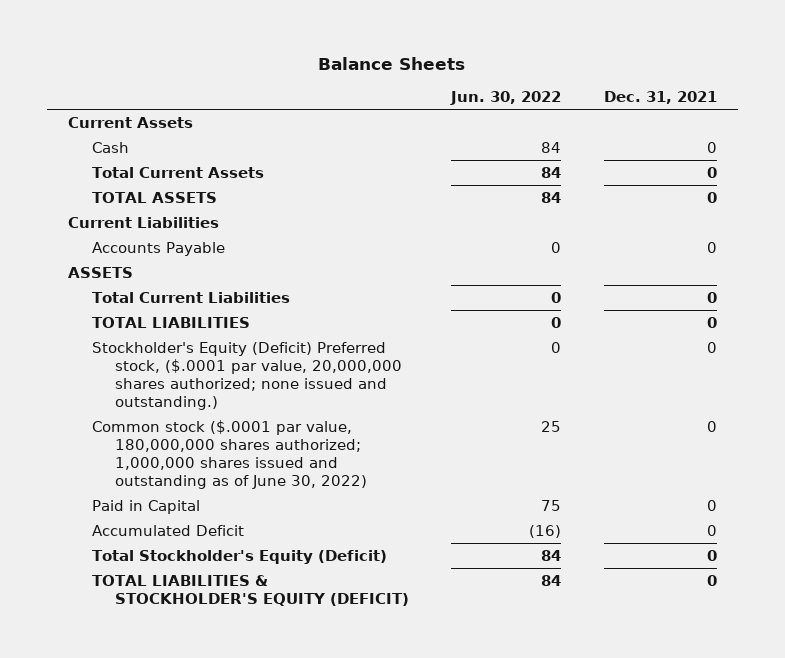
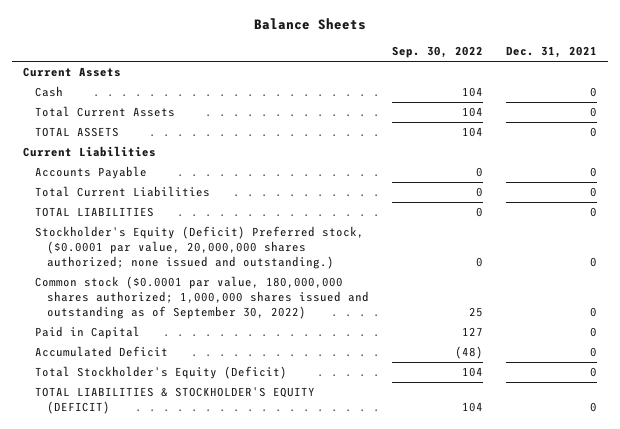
[450,91,562,106] Jun. 30, 2022 -> none
none -> [391,46,483,59] Sep. 30, 2022
[68,266,134,278] ASSETS -> none
[91,341,403,411] Stockholder's Equity (Deficit) Preferred stock, ($.0001 par value, 20,000,000 shares authorized; none issued and outstanding.) -> [34,226,364,269] Stockholder's Equity (Deficit) Preferred stock, ($0.0001 par value, 20,000,000 shares authorized; none issued and outstanding.)
[91,419,368,490] Common stock ($.0001 par value, 180,000,000 shares authorized; 1,000,000 shares issued and outstanding as of June 30, 2022) -> [34,276,369,319] Common stock ($0.0001 par value, 180,000,000 shares authorized; 1,000,000 shares issued and outstanding as of September 30, 2022)

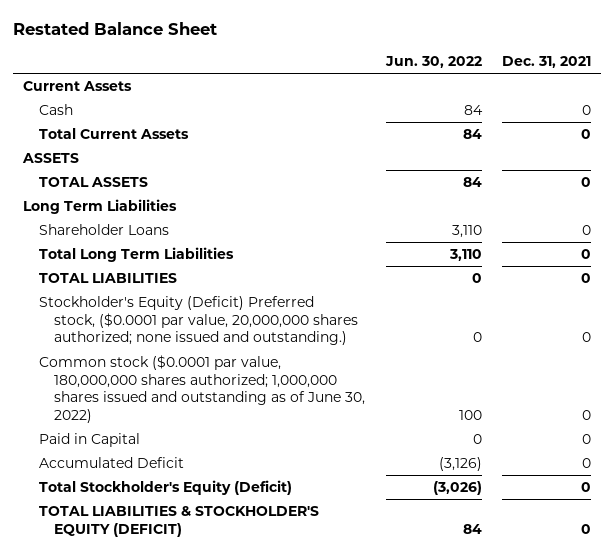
[253,18,366,31] Balance Sheets -> [12,21,217,35] Restated Balance Sheet
[391,46,483,59] Sep. 30, 2022 -> none
none -> [384,55,482,68] Jun. 30, 2022
none -> [21,153,79,164] ASSETS
[23,146,157,158] Current Liabilities -> none
[34,166,147,180] Accounts Payable -> none
[34,186,210,198] Total Current Liabilities -> none
none -> [22,199,177,215] Long Term Liabilities
none -> [38,224,169,236] Shareholder Loans
none -> [38,247,234,263] Total Long Term Liabilities
[34,276,369,319] Common stock ($0.0001 par value, 180,000,000 shares authorized; 1,000,000 shares issued and outstanding as of September 30, 2022) -> [38,355,366,424] Common stock ($0.0001 par value, 180,000,000 shares authorized; 1,000,000 shares issued and outstanding as of June 30, 2022)

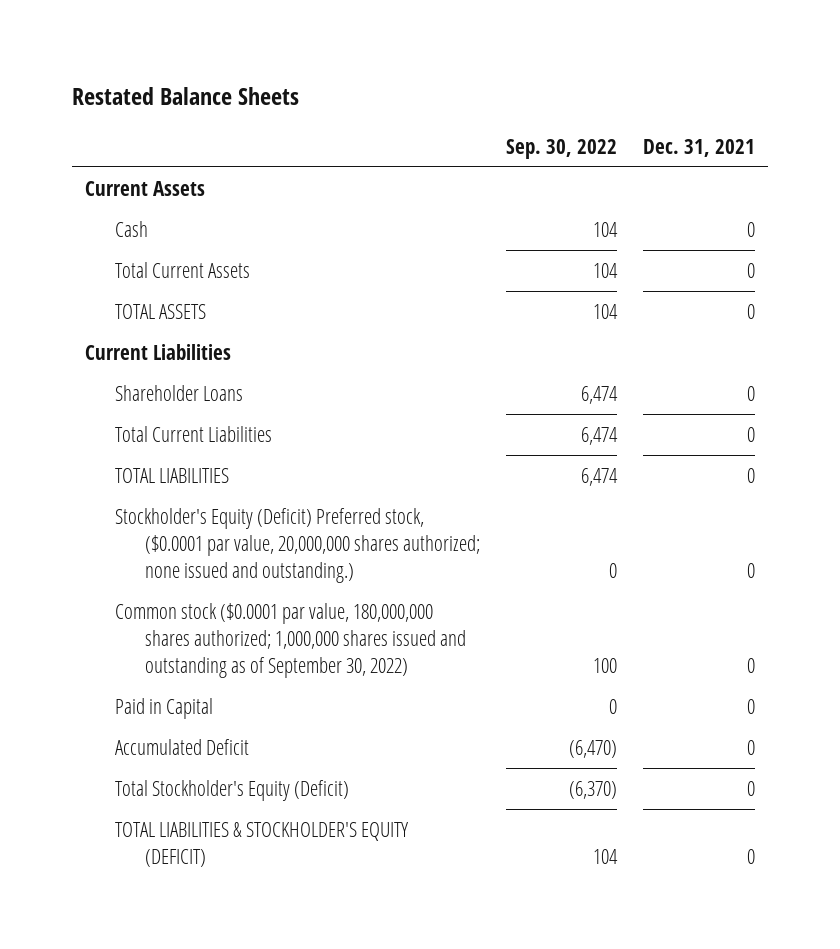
[12,21,217,35] Restated Balance Sheet -> [72,86,300,105] Restated Balance Sheets
[384,55,482,68] Jun. 30, 2022 -> none
none -> [505,138,617,159] Sep. 30, 2022
[21,153,79,164] ASSETS -> none
[22,199,177,215] Long Term Liabilities -> none
none -> [85,343,232,360] Current Liabilities
[38,247,234,263] Total Long Term Liabilities -> none
none -> [115,425,273,442] Total Current Liabilities
[38,355,366,424] Common stock ($0.0001 par value, 180,000,000 shares authorized; 1,000,000 shares issued and outstanding as of June 30, 2022) -> [115,602,466,679] Common stock ($0.0001 par value, 180,000,000 shares authorized; 1,000,000 shares issued and outstanding as of September 30, 2022)

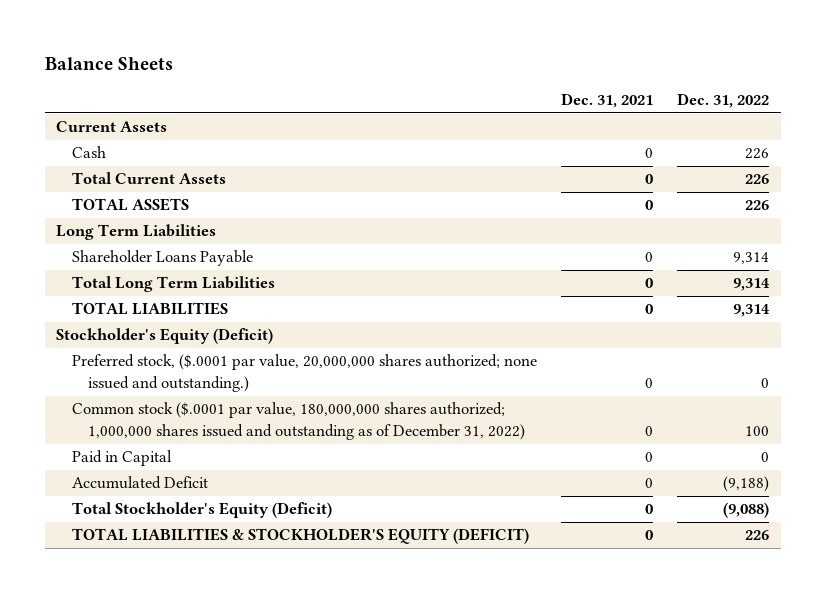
[72,86,300,105] Restated Balance Sheets -> [44,57,173,71] Balance Sheets
[505,138,617,159] Sep. 30, 2022 -> none
none -> [676,93,769,109] Dec. 31, 2022
[85,343,232,360] Current Liabilities -> none
[115,425,273,442] Total Current Liabilities -> none
none -> [56,224,217,241] Long Term Liabilities
[115,384,244,401] Shareholder Loans -> [72,250,254,267] Shareholder Loans Payable
none -> [72,276,276,293] Total Long Term Liabilities
none -> [56,328,274,345] Stockholder's Equity (Deficit)
[115,507,480,584] Stockholder's Equity (Deficit) Preferred stock, ($0.0001 par value, 20,000,000 shares authorized; none issued and outstanding.) -> [72,354,538,392] Preferred stock, ($.0001 par value, 20,000,000 shares authorized; none issued and outstanding.)
[115,602,466,679] Common stock ($0.0001 par value, 180,000,000 shares authorized; 1,000,000 shares issued and outstanding as of September 30, 2022) -> [72,402,525,440] Common stock ($.0001 par value, 180,000,000 shares authorized; 1,000,000 shares issued and outstanding as of December 31, 2022)

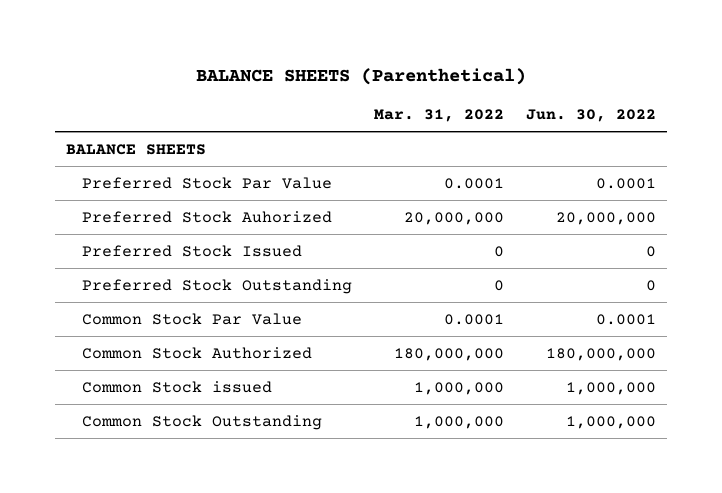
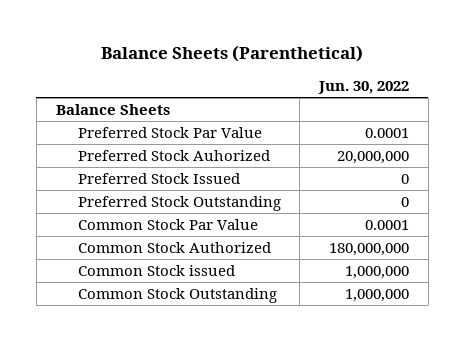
[196,67,527,85] BALANCE SHEETS (Parenthetical) -> [101,45,364,63] Balance Sheets (Parenthetical)
[373,109,504,123] Mar. 31, 2022 -> none
[66,143,207,155] BALANCE SHEETS -> [55,104,170,116] Balance Sheets

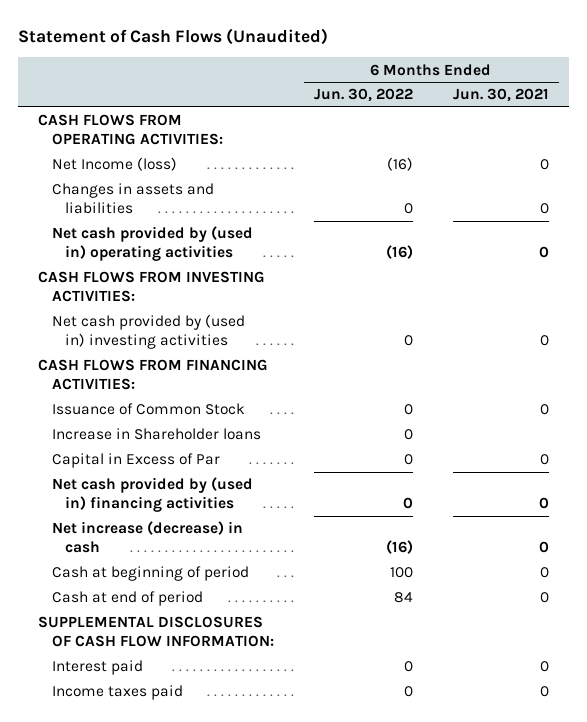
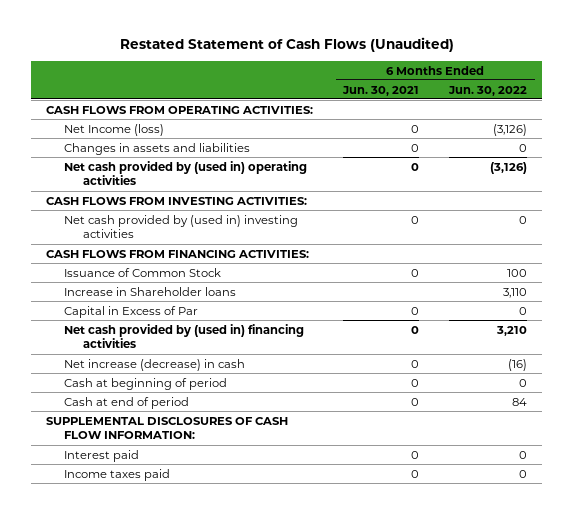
[18,28,329,46] Statement of Cash Flows (Unaudited) -> [119,37,454,53] Restated Statement of Cash Flows (Unaudited)
[386,157,413,172] (16) -> [493,123,528,136] (3,126)
[385,245,413,260] (16) -> [490,161,528,174] (3,126)
[403,404,413,416] 0 -> [507,268,528,277] 100
[403,429,413,441] 0 -> [503,287,528,298] 3,110
[402,497,413,510] 0 -> [496,325,528,336] 3,210
[389,567,413,579] 100 -> [519,378,528,387] 0

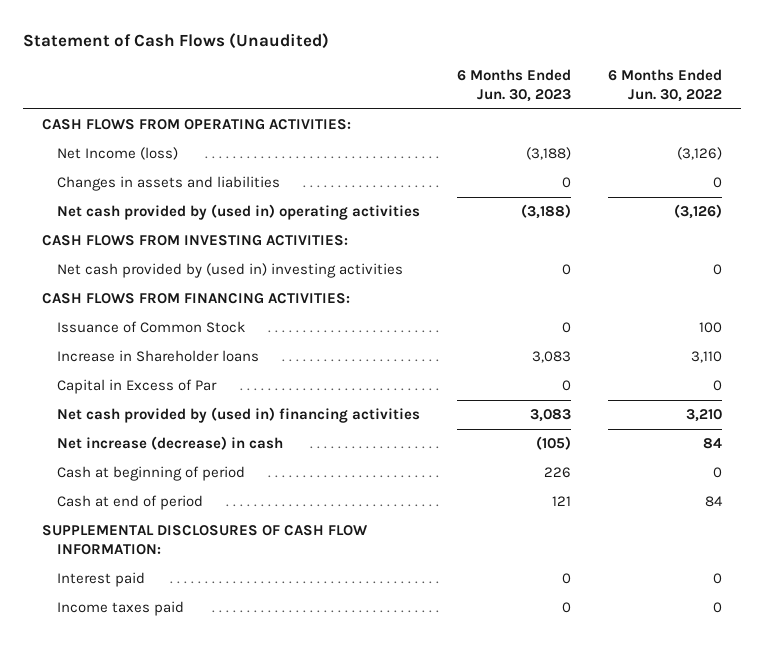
[119,37,454,53] Restated Statement of Cash Flows (Unaudited) -> [23,33,330,50] Statement of Cash Flows (Unaudited)
[342,85,420,96] Jun. 30, 2021 -> none
none -> [457,69,572,102] 6 Months Ended Jun. 30, 2023
[508,358,528,371] (16) -> [703,438,723,450] 84

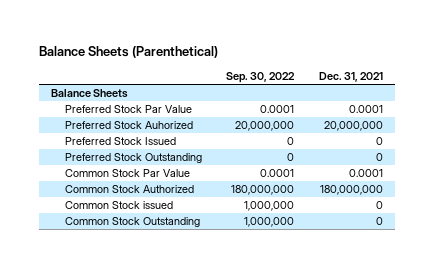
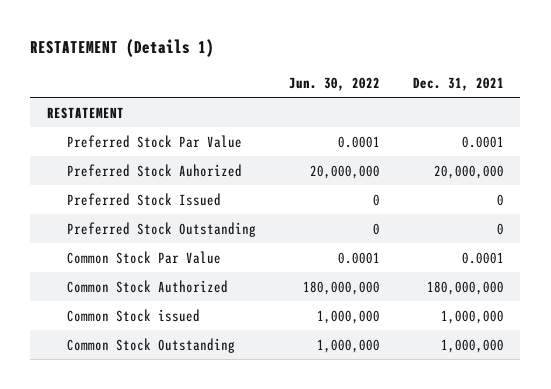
[39,46,219,59] Balance Sheets (Parenthetical) -> [30,39,215,58] RESTATEMENT (Details 1)
[226,72,296,84] Sep. 30, 2022 -> none
none -> [288,76,380,91] Jun. 30, 2022
[51,89,129,99] Balance Sheets -> none
none -> [46,106,124,119] RESTATEMENT
[375,201,383,210] 0 -> [440,309,504,324] 1,000,000
[375,217,383,226] 0 -> [440,338,504,353] 1,000,000

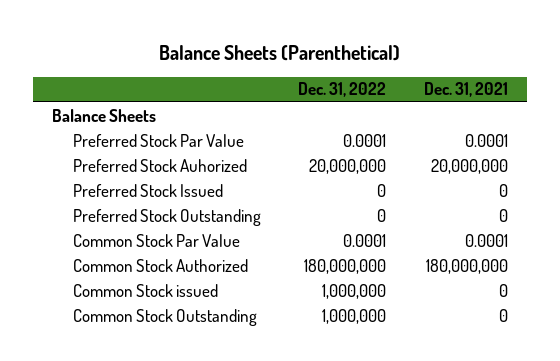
[30,39,215,58] RESTATEMENT (Details 1) -> [158,44,400,61] Balance Sheets (Parenthetical)
[288,76,380,91] Jun. 30, 2022 -> none
none -> [298,82,387,98] Dec. 31, 2022
[46,106,124,119] RESTATEMENT -> none
none -> [51,108,156,122] Balance Sheets
[440,309,504,324] 1,000,000 -> [498,283,508,297] 0
[440,338,504,353] 1,000,000 -> [498,308,508,322] 0

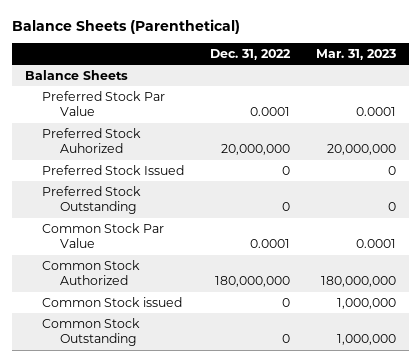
[423,82,508,98] Dec. 31, 2021 -> none
none -> [315,49,396,61] Mar. 31, 2023
[322,283,387,299] 1,000,000 -> [281,298,290,308] 0
[322,308,387,324] 1,000,000 -> [281,334,290,344] 0

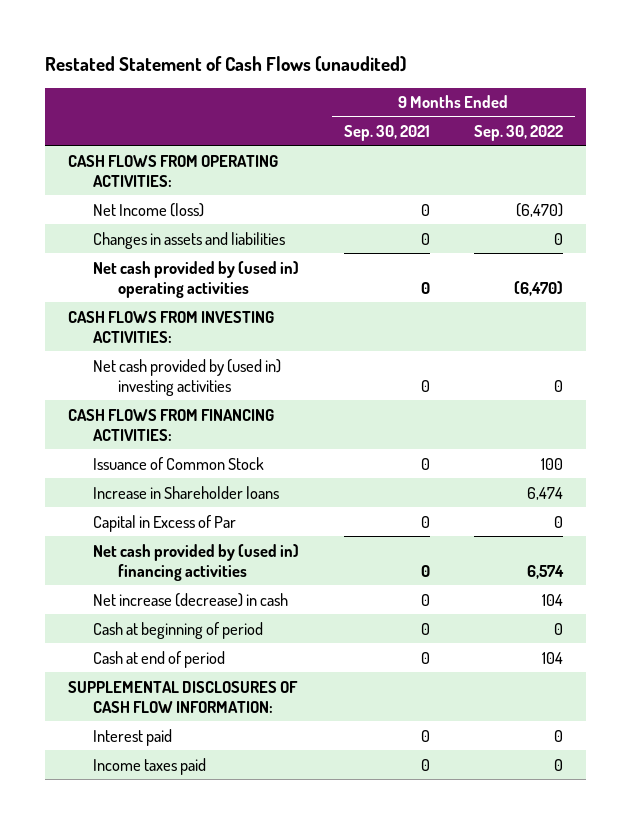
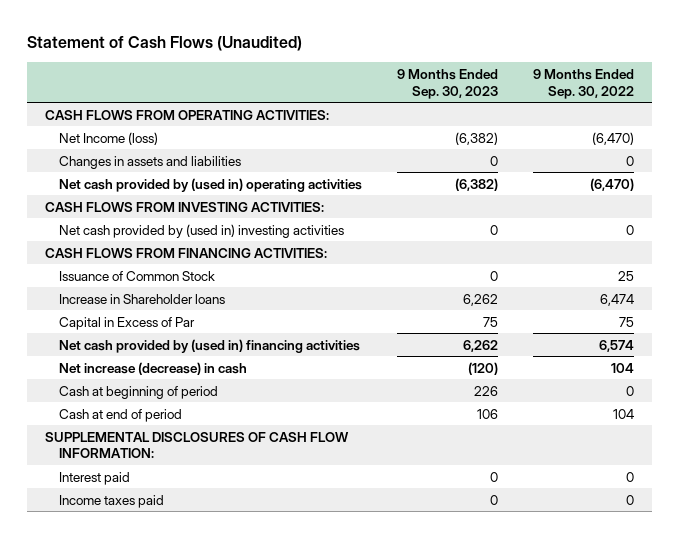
[45,56,407,73] Restated Statement of Cash Flows (unaudited) -> [27,36,303,52] Statement of Cash Flows (Unaudited)
[343,125,430,142] Sep. 30, 2021 -> none
none -> [397,68,499,99] 9 Months Ended Sep. 30, 2023
[541,457,564,470] 100 -> [618,270,635,281] 25
[554,515,564,528] 0 -> [619,316,635,327] 75

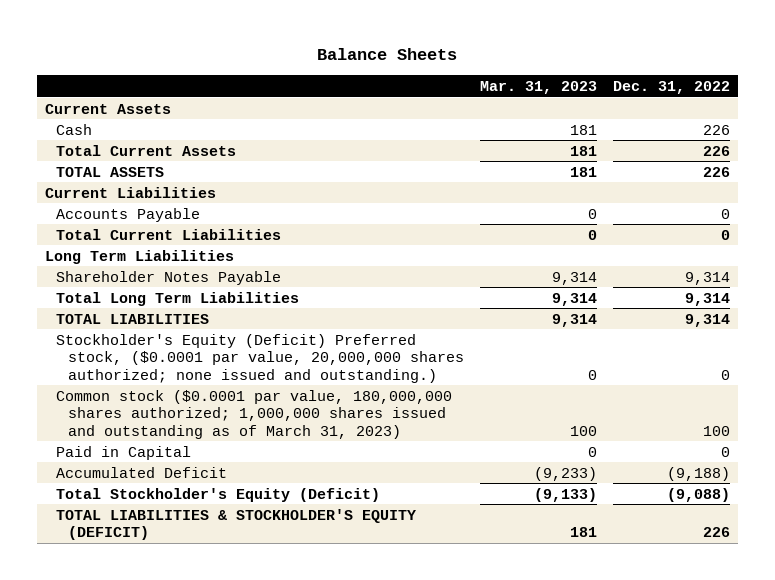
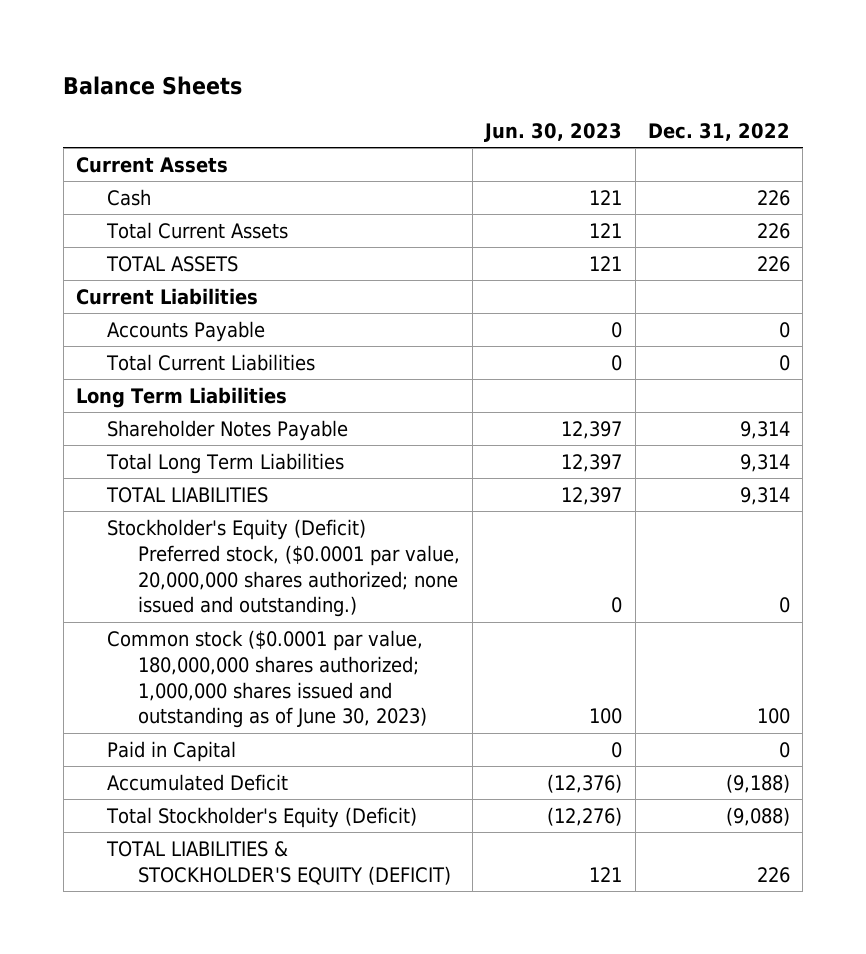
[479,80,597,94] Mar. 31, 2023 -> none
none -> [484,123,623,143] Jun. 30, 2023
[56,389,453,439] Common stock ($0.0001 par value, 180,000,000 shares authorized; 1,000,000 shares issued and outstanding as of March 31, 2023) -> [106,629,427,729] Common stock ($0.0001 par value, 180,000,000 shares authorized; 1,000,000 shares issued and outstanding as of June 30, 2023)

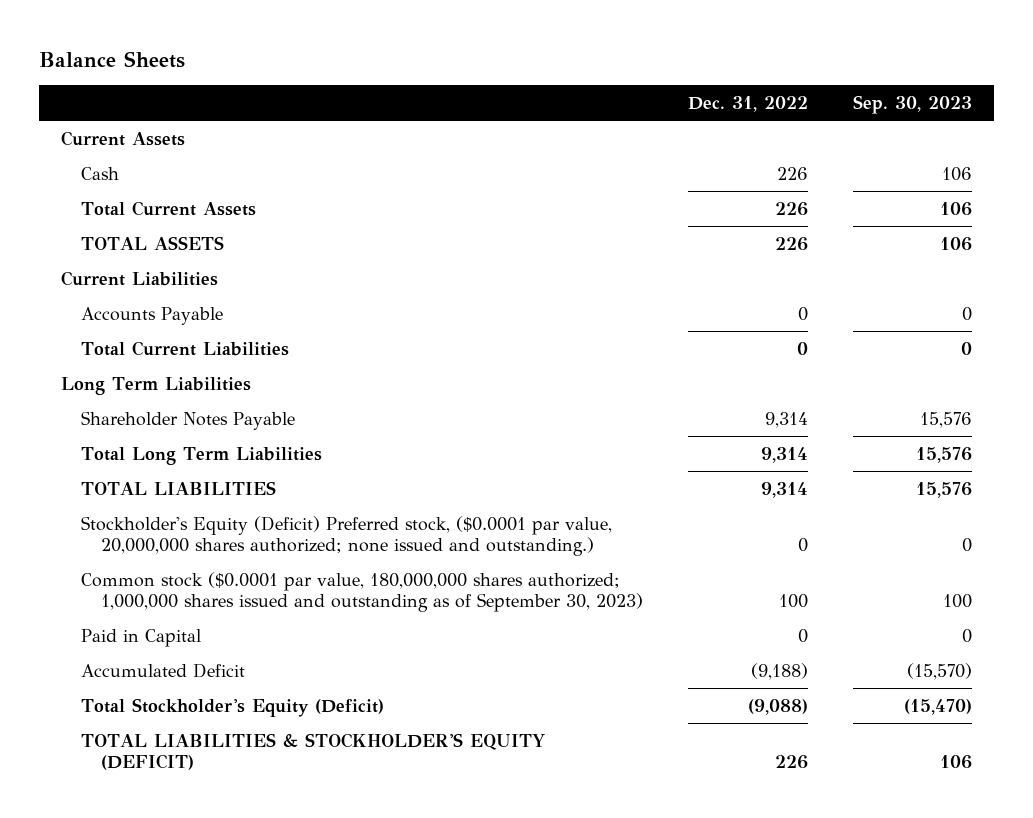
[484,123,623,143] Jun. 30, 2023 -> none
none -> [852,94,972,114] Sep. 30, 2023
[106,629,427,729] Common stock ($0.0001 par value, 180,000,000 shares authorized; 1,000,000 shares issued and outstanding as of June 30, 2023) -> [81,571,643,613] Common stock ($0.0001 par value, 180,000,000 shares authorized; 1,000,000 shares issued and outstanding as of September 30, 2023)

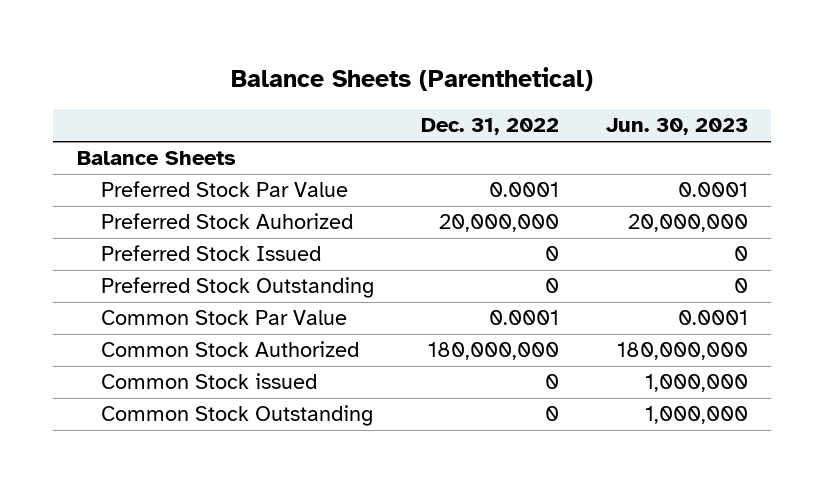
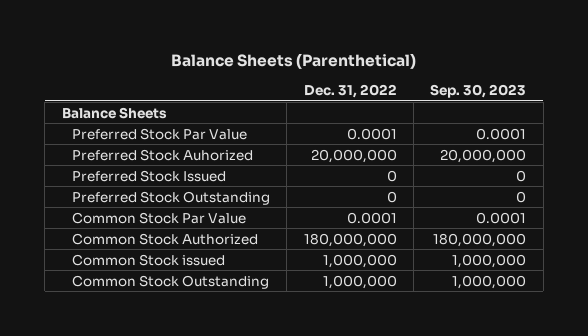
[605,118,748,136] Jun. 30, 2023 -> none
none -> [430,83,527,98] Sep. 30, 2023
[545,374,560,390] 0 -> [322,253,397,268] 1,000,000
[545,406,560,422] 0 -> [322,274,397,289] 1,000,000

